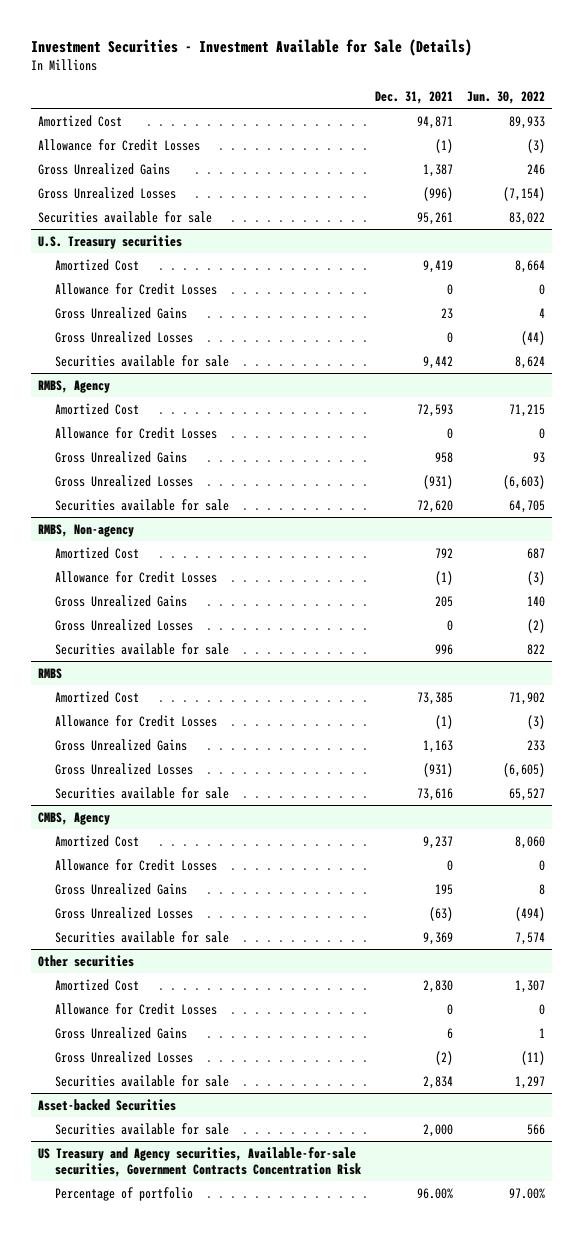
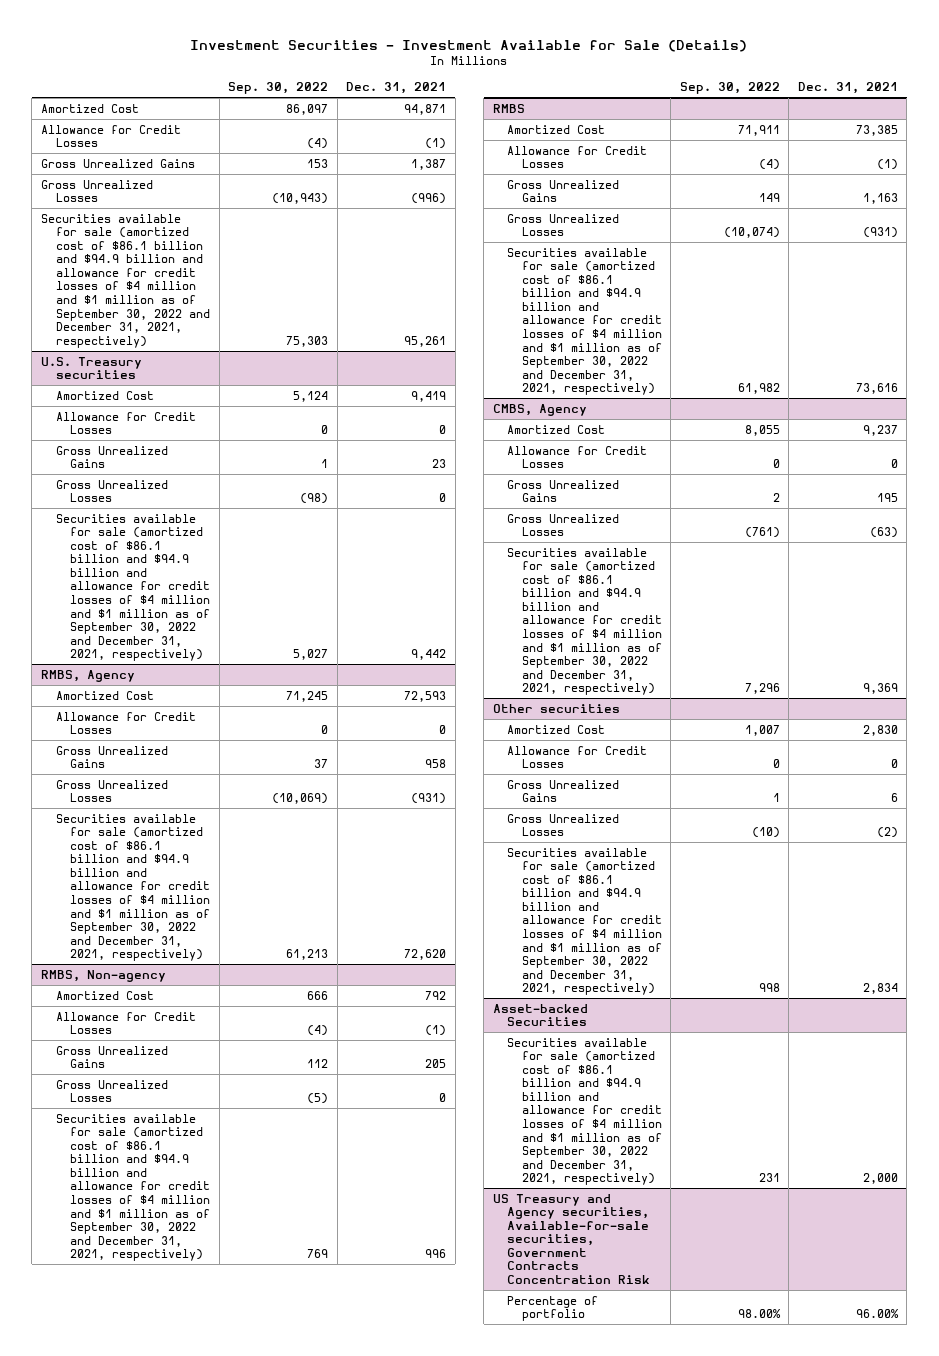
[467,90,546,104] Jun. 30, 2022 -> none
none -> [228,81,329,94] Sep. 30, 2022
[37,210,212,223] Securities available for sale -> [41,213,210,348] Securities available for sale (amortized cost of $86.1 billion and $94.9 billion and allowance for credit losses of $4 million and $1 million as of September 30, 2022 and December 31, 2021, respectively)
[55,354,230,367] Securities available for sale -> [55,513,211,662] Securities available for sale (amortized cost of $86.1 billion and $94.9 billion and allowance for credit losses of $4 million and $1 million as of September 30, 2022 and December 31, 2021, respectively)
[55,498,230,511] Securities available for sale -> [55,813,211,962] Securities available for sale (amortized cost of $86.1 billion and $94.9 billion and allowance for credit losses of $4 million and $1 million as of September 30, 2022 and December 31, 2021, respectively)
[55,642,230,655] Securities available for sale -> [55,1113,211,1262] Securities available for sale (amortized cost of $86.1 billion and $94.9 billion and allowance for credit losses of $4 million and $1 million as of September 30, 2022 and December 31, 2021, respectively)
[55,786,230,799] Securities available for sale -> [507,247,662,396] Securities available for sale (amortized cost of $86.1 billion and $94.9 billion and allowance for credit losses of $4 million and $1 million as of September 30, 2022 and December 31, 2021, respectively)
[55,930,230,943] Securities available for sale -> [507,547,662,696] Securities available for sale (amortized cost of $86.1 billion and $94.9 billion and allowance for credit losses of $4 million and $1 million as of September 30, 2022 and December 31, 2021, respectively)
[55,1074,230,1087] Securities available for sale -> [507,847,662,996] Securities available for sale (amortized cost of $86.1 billion and $94.9 billion and allowance for credit losses of $4 million and $1 million as of September 30, 2022 and December 31, 2021, respectively)
[55,1122,230,1135] Securities available for sale -> [507,1037,662,1186] Securities available for sale (amortized cost of $86.1 billion and $94.9 billion and allowance for credit losses of $4 million and $1 million as of September 30, 2022 and December 31, 2021, respectively)

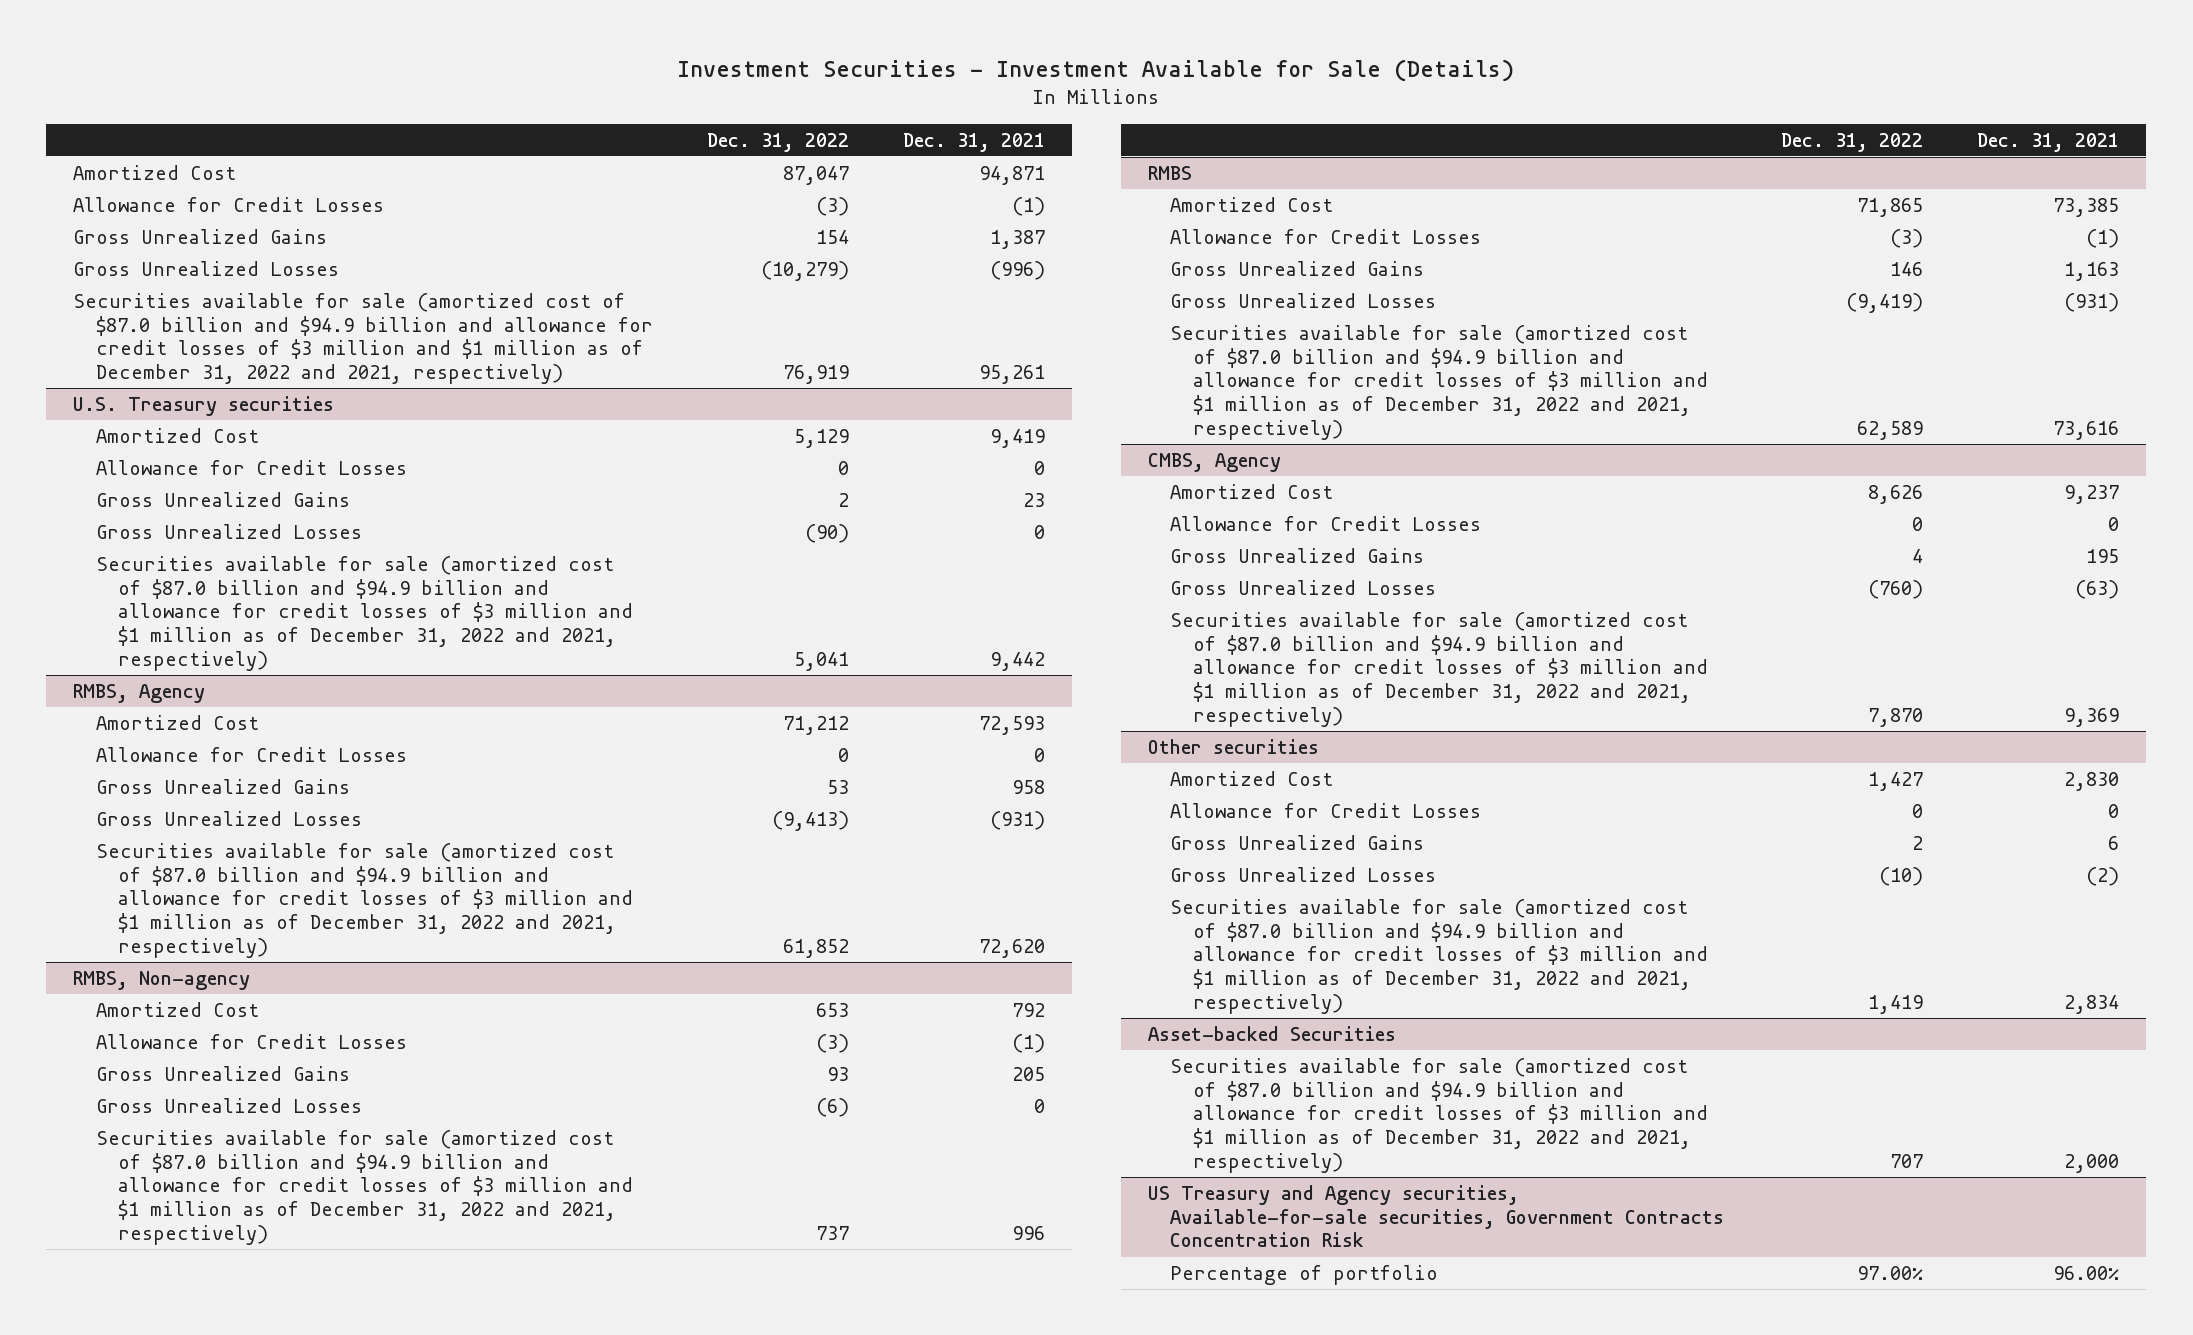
[228,81,329,94] Sep. 30, 2022 -> none
none -> [706,132,849,152] Dec. 31, 2022
[41,213,210,348] Securities available for sale (amortized cost of $86.1 billion and $94.9 billion and allowance for credit losses of $4 million and $1 million as of September 30, 2022 and December 31, 2021, respectively) -> [73,292,653,385] Securities available for sale (amortized cost of $87.0 billion and $94.9 billion and allowance for credit losses of $3 million and $1 million as of December 31, 2022 and 2021, respectively)
[55,513,211,662] Securities available for sale (amortized cost of $86.1 billion and $94.9 billion and allowance for credit losses of $4 million and $1 million as of September 30, 2022 and December 31, 2021, respectively) -> [95,555,633,672] Securities available for sale (amortized cost of $87.0 billion and $94.9 billion and allowance for credit losses of $3 million and $1 million as of December 31, 2022 and 2021, respectively)
[55,813,211,962] Securities available for sale (amortized cost of $86.1 billion and $94.9 billion and allowance for credit losses of $4 million and $1 million as of September 30, 2022 and December 31, 2021, respectively) -> [95,842,633,959] Securities available for sale (amortized cost of $87.0 billion and $94.9 billion and allowance for credit losses of $3 million and $1 million as of December 31, 2022 and 2021, respectively)
[55,1113,211,1262] Securities available for sale (amortized cost of $86.1 billion and $94.9 billion and allowance for credit losses of $4 million and $1 million as of September 30, 2022 and December 31, 2021, respectively) -> [95,1129,633,1246] Securities available for sale (amortized cost of $87.0 billion and $94.9 billion and allowance for credit losses of $3 million and $1 million as of December 31, 2022 and 2021, respectively)
[507,247,662,396] Securities available for sale (amortized cost of $86.1 billion and $94.9 billion and allowance for credit losses of $4 million and $1 million as of September 30, 2022 and December 31, 2021, respectively) -> [1170,324,1708,441] Securities available for sale (amortized cost of $87.0 billion and $94.9 billion and allowance for credit losses of $3 million and $1 million as of December 31, 2022 and 2021, respectively)
[507,547,662,696] Securities available for sale (amortized cost of $86.1 billion and $94.9 billion and allowance for credit losses of $4 million and $1 million as of September 30, 2022 and December 31, 2021, respectively) -> [1170,611,1708,728] Securities available for sale (amortized cost of $87.0 billion and $94.9 billion and allowance for credit losses of $3 million and $1 million as of December 31, 2022 and 2021, respectively)
[507,847,662,996] Securities available for sale (amortized cost of $86.1 billion and $94.9 billion and allowance for credit losses of $4 million and $1 million as of September 30, 2022 and December 31, 2021, respectively) -> [1170,898,1708,1015] Securities available for sale (amortized cost of $87.0 billion and $94.9 billion and allowance for credit losses of $3 million and $1 million as of December 31, 2022 and 2021, respectively)
[507,1037,662,1186] Securities available for sale (amortized cost of $86.1 billion and $94.9 billion and allowance for credit losses of $4 million and $1 million as of September 30, 2022 and December 31, 2021, respectively) -> [1170,1057,1708,1174] Securities available for sale (amortized cost of $87.0 billion and $94.9 billion and allowance for credit losses of $3 million and $1 million as of December 31, 2022 and 2021, respectively)

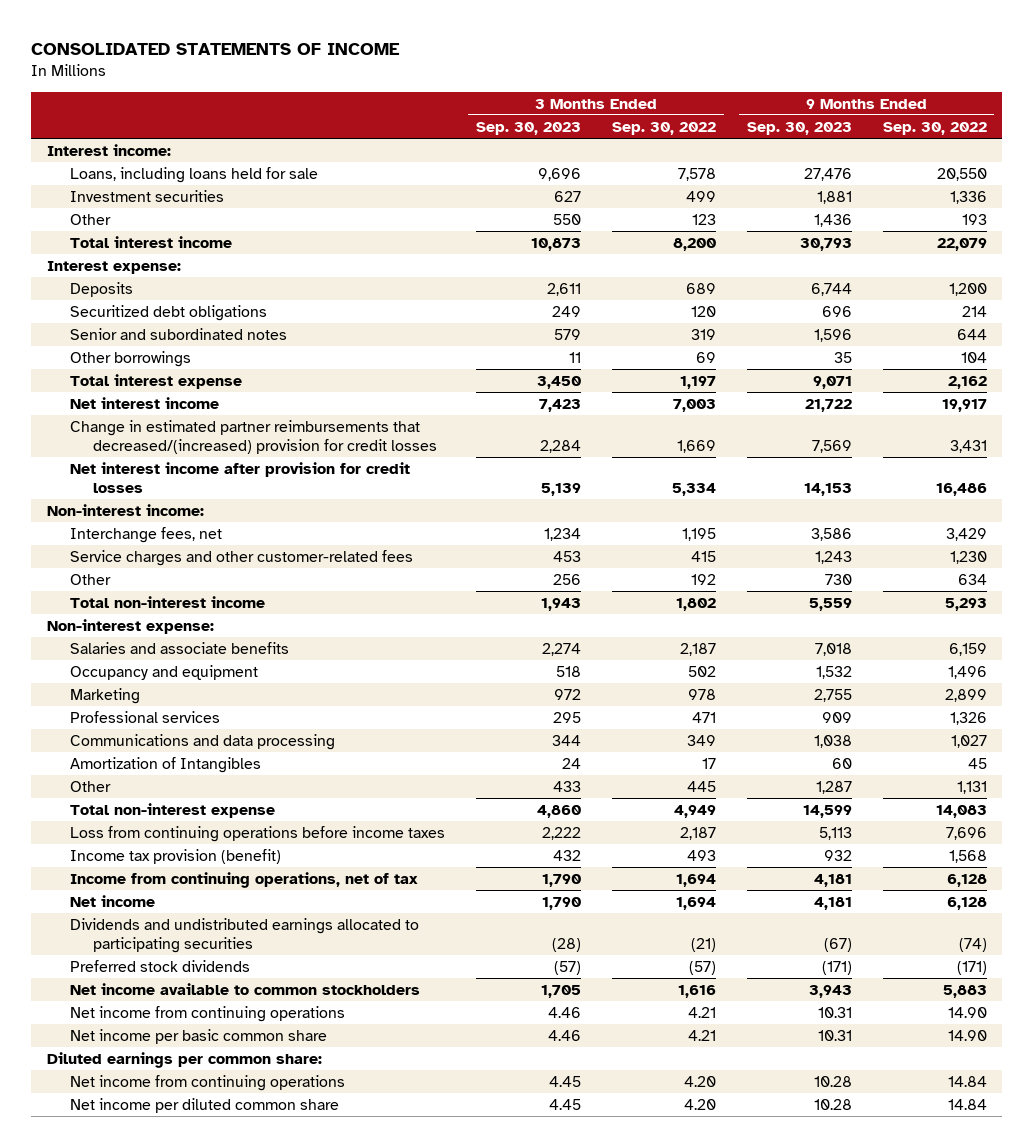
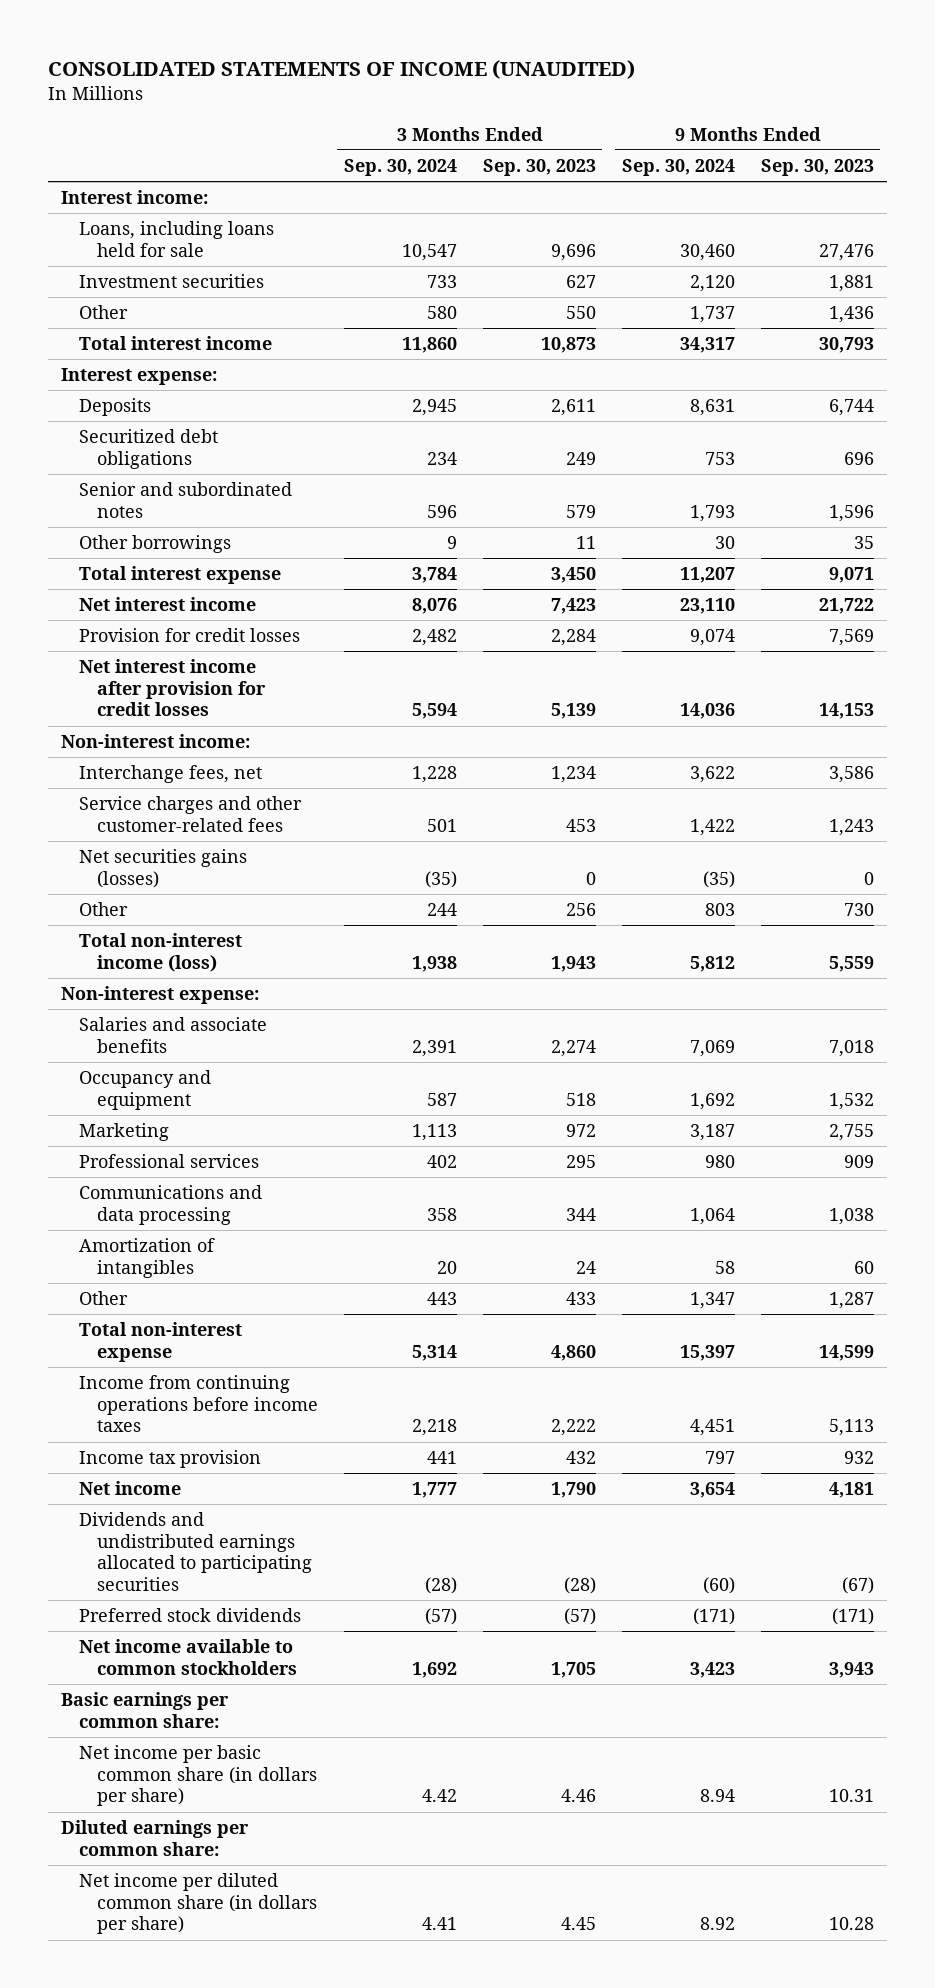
[31,43,401,56] CONSOLIDATED STATEMENTS OF INCOME -> [48,60,636,80] CONSOLIDATED STATEMENTS OF INCOME (UNAUDITED)
[611,121,716,135] Sep. 30, 2022 -> none
[882,121,987,135] Sep. 30, 2022 -> none
none -> [343,159,457,177] Sep. 30, 2024
none -> [621,159,735,177] Sep. 30, 2024
[69,419,438,454] Change in estimated partner reimbursements that decreased/(increased) provision for credit losses -> [78,628,300,643] Provision for credit losses
none -> [78,849,247,888] Net securities gains (losses)
[69,595,265,608] Total non-interest income -> [78,933,242,972] Total non-interest income (loss)
[69,756,261,773] Amortization of Intangibles -> [78,1238,215,1278] Amortization of intangibles
[69,871,418,888] Income from continuing operations, net of tax -> none
[69,825,445,842] Loss from continuing operations before income taxes -> [78,1375,318,1433] Income from continuing operations before income taxes
[69,848,281,864] Income tax provision (benefit) -> [78,1450,261,1469] Income tax provision
[69,1005,345,1022] Net income from continuing operations -> none
none -> [61,1692,230,1728] Basic earnings per common share:
[69,1028,327,1044] Net income per basic common share -> [78,1745,317,1807] Net income per basic common share (in dollars per share)
[69,1074,345,1091] Net income from continuing operations -> none
[69,1097,339,1113] Net income per diluted common share -> [78,1873,317,1935] Net income per diluted common share (in dollars per share)

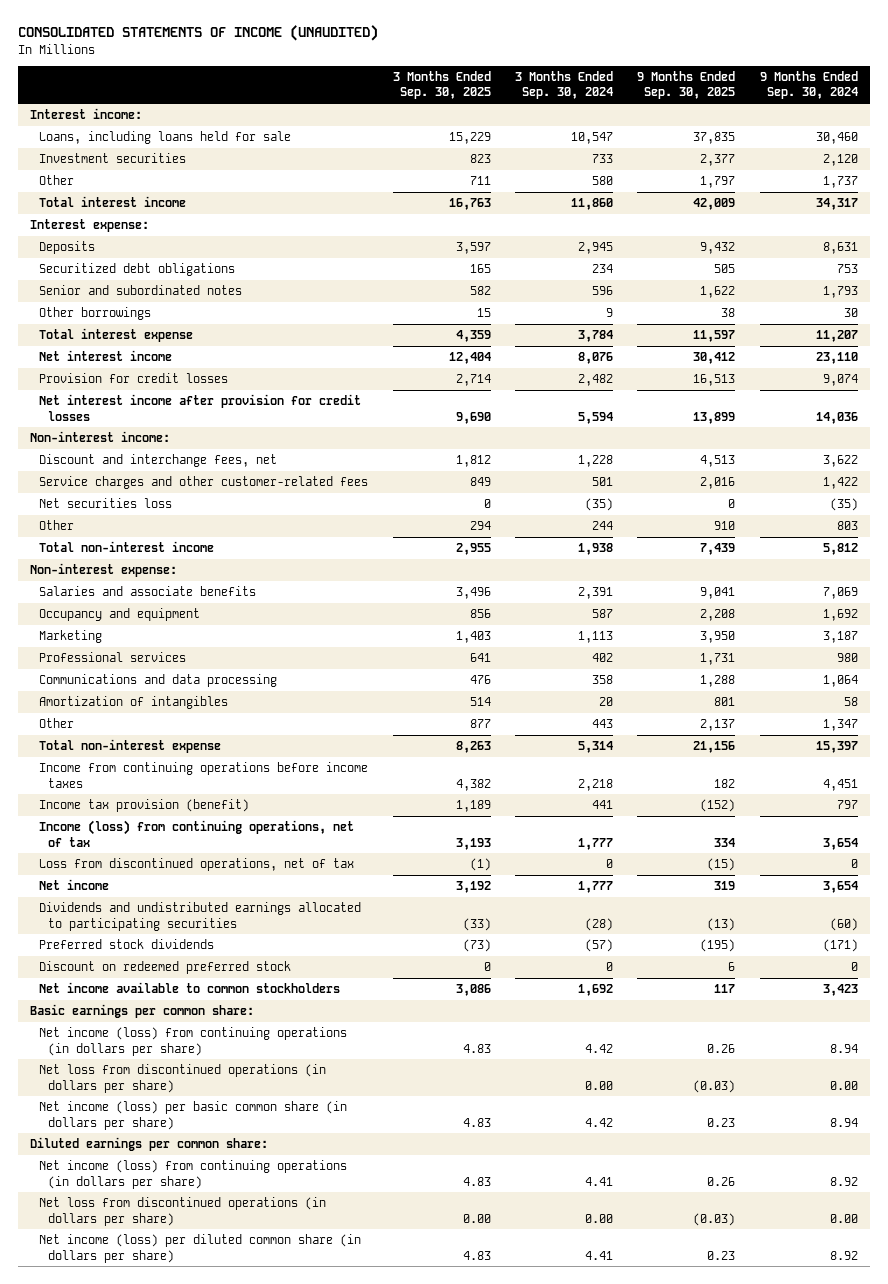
[482,159,596,177] Sep. 30, 2023 -> none
[760,159,874,177] Sep. 30, 2023 -> none
none -> [392,71,491,100] 3 Months Ended Sep. 30, 2025
none -> [637,71,736,100] 9 Months Ended Sep. 30, 2025
[78,765,262,784] Interchange fees, net -> [39,454,278,468] Discount and interchange fees, net
[78,849,247,888] Net securities gains (losses) -> [39,498,173,509] Net securities loss
[78,933,242,972] Total non-interest income (loss) -> [39,541,215,553] Total non-interest income
[78,1450,261,1469] Income tax provision -> [39,799,250,813] Income tax provision (benefit)
none -> [39,820,355,847] Income (loss) from continuing operations, net of tax
none -> [39,858,355,872] Loss from discontinued operations, net of tax
none -> [39,961,292,975] Discount on redeemed preferred stock
none -> [39,1027,348,1056] Net income (loss) from continuing operations (in dollars per share)
none -> [39,1064,327,1093] Net loss from discontinued operations (in dollars per share)
[78,1745,317,1807] Net income per basic common share (in dollars per share) -> [39,1101,348,1130] Net income (loss) per basic common share (in dollars per share)
none -> [39,1160,348,1189] Net income (loss) from continuing operations (in dollars per share)
none -> [39,1197,327,1226] Net loss from discontinued operations (in dollars per share)
[78,1873,317,1935] Net income per diluted common share (in dollars per share) -> [39,1234,362,1263] Net income (loss) per diluted common share (in dollars per share)

